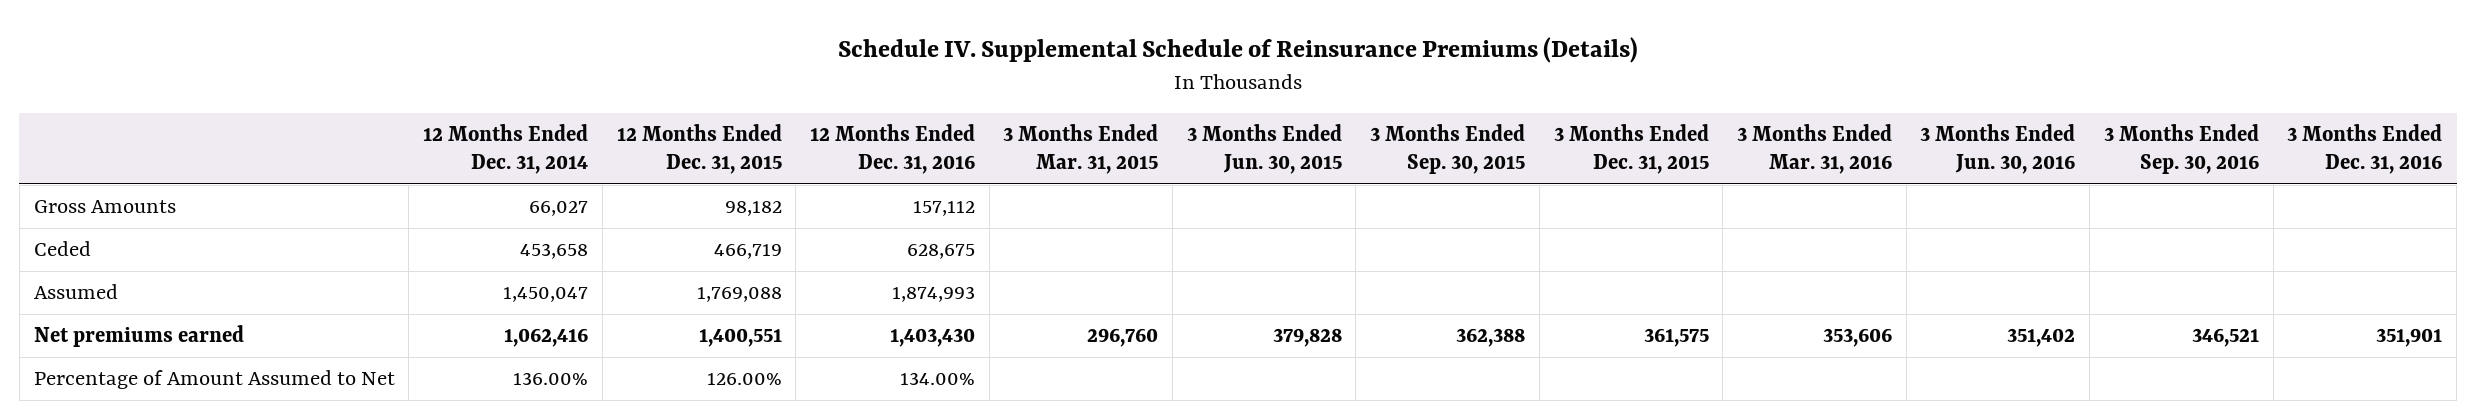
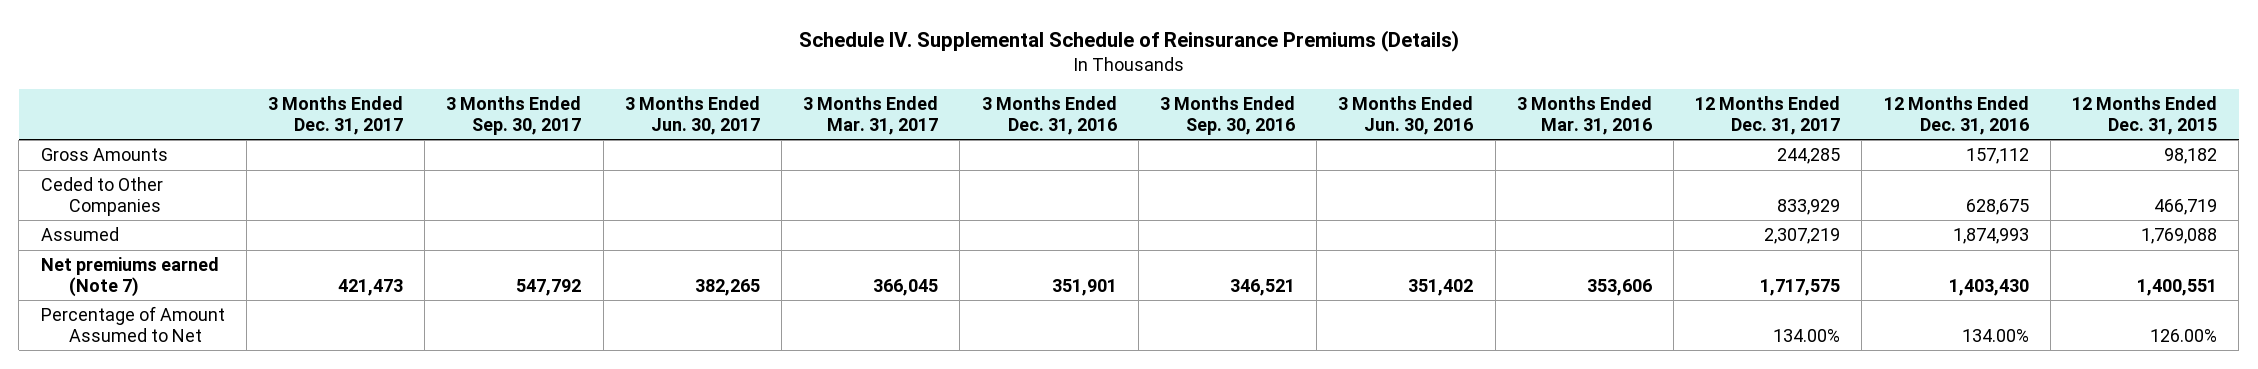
[423,124,589,175] 12 Months Ended Dec. 31, 2014 -> none
[1003,124,1159,175] 3 Months Ended Mar. 31, 2015 -> none
[1186,124,1342,175] 3 Months Ended Jun. 30, 2015 -> none
[1370,124,1526,175] 3 Months Ended Sep. 30, 2015 -> none
[1553,124,1709,175] 3 Months Ended Dec. 31, 2015 -> none
none -> [268,96,404,136] 3 Months Ended Dec. 31, 2017
none -> [446,96,582,136] 3 Months Ended Sep. 30, 2017
none -> [624,96,760,136] 3 Months Ended Jun. 30, 2017
none -> [803,96,939,136] 3 Months Ended Mar. 31, 2017
none -> [1695,96,1841,136] 12 Months Ended Dec. 31, 2017
[33,241,91,257] Ceded -> [40,177,163,216] Ceded to Other Companies
[33,325,244,348] Net premiums earned -> [40,257,219,297] Net premiums earned (Note 7)

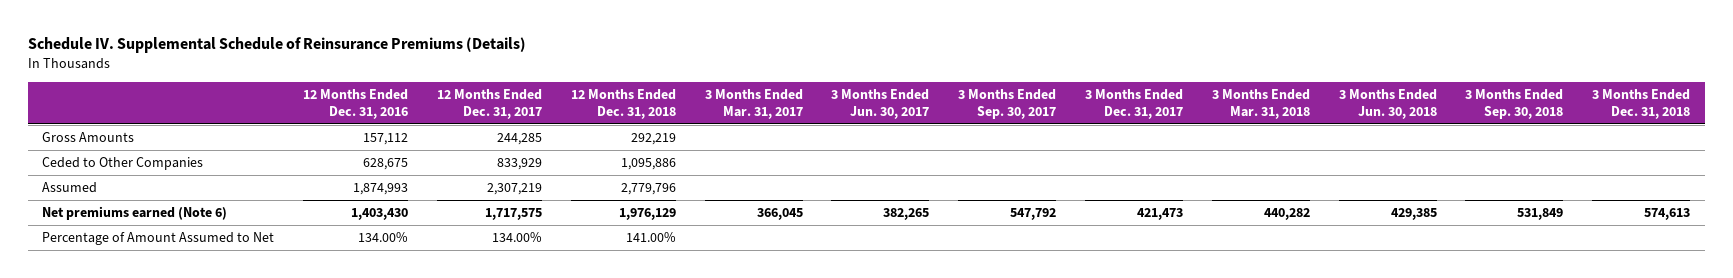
[981,96,1117,136] 3 Months Ended Dec. 31, 2016 -> none
[1159,96,1295,136] 3 Months Ended Sep. 30, 2016 -> none
[1338,96,1474,136] 3 Months Ended Jun. 30, 2016 -> none
[1516,96,1652,136] 3 Months Ended Mar. 31, 2016 -> none
[2071,96,2217,136] 12 Months Ended Dec. 31, 2015 -> none
none -> [570,88,676,119] 12 Months Ended Dec. 31, 2018
none -> [1211,88,1310,119] 3 Months Ended Mar. 31, 2018
none -> [1338,88,1437,119] 3 Months Ended Jun. 30, 2018
none -> [1465,88,1564,119] 3 Months Ended Sep. 30, 2018
none -> [1592,88,1691,119] 3 Months Ended Dec. 31, 2018
[40,257,219,297] Net premiums earned (Note 7) -> [42,205,228,220] Net premiums earned (Note 6)

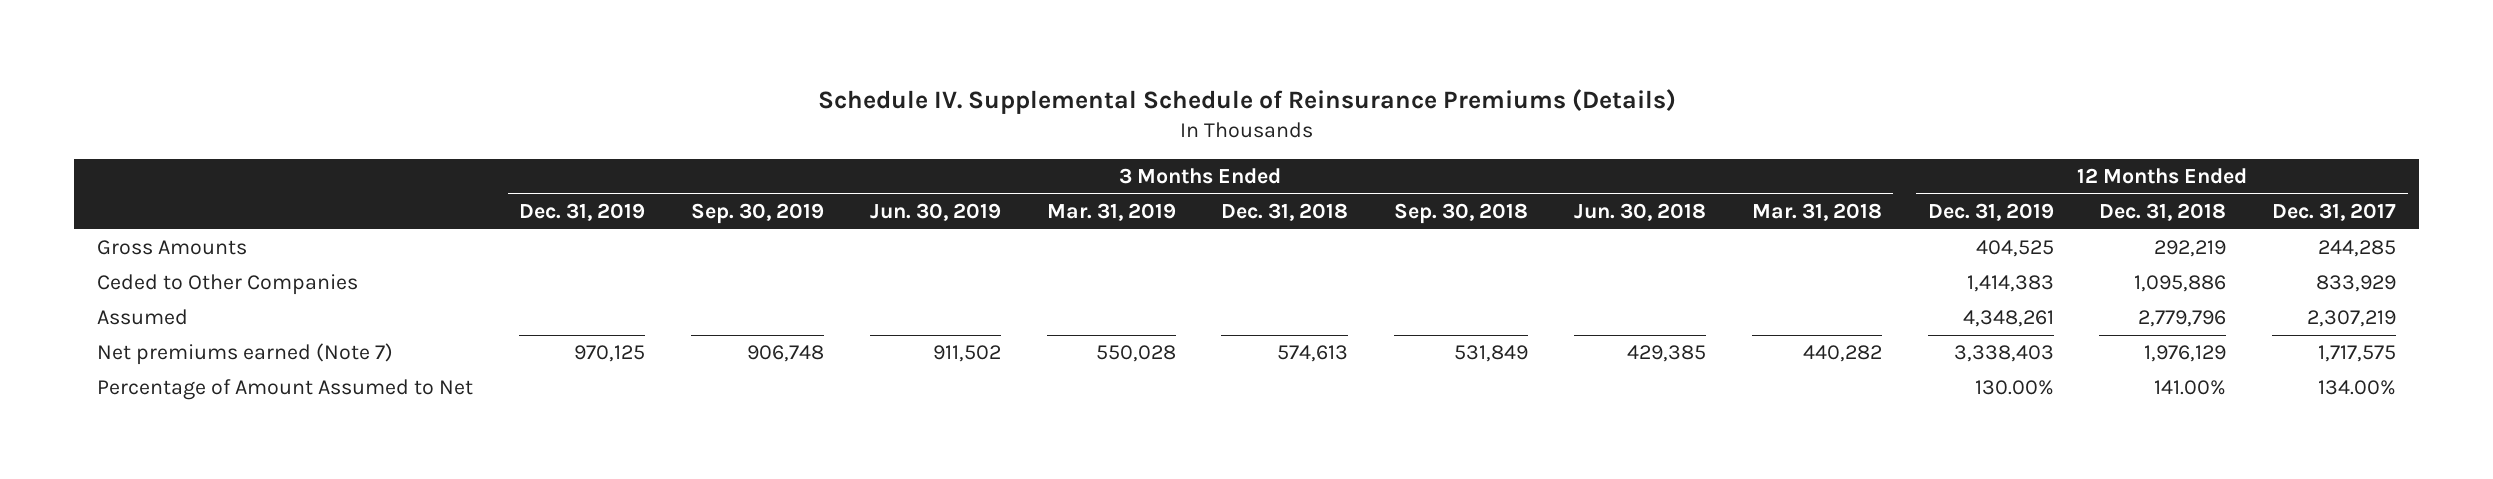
[303,88,409,119] 12 Months Ended Dec. 31, 2016 -> none
[704,88,803,119] 3 Months Ended Mar. 31, 2017 -> none
[831,88,930,119] 3 Months Ended Jun. 30, 2017 -> none
[958,88,1057,119] 3 Months Ended Sep. 30, 2017 -> none
[1085,88,1184,119] 3 Months Ended Dec. 31, 2017 -> none
none -> [519,203,646,222] Dec. 31, 2019
none -> [690,203,824,225] Sep. 30, 2019
none -> [869,203,1001,222] Jun. 30, 2019
none -> [1046,203,1176,222] Mar. 31, 2019
none -> [1927,203,2054,222] Dec. 31, 2019
[42,205,228,220] Net premiums earned (Note 6) -> [97,343,394,366] Net premiums earned (Note 7)

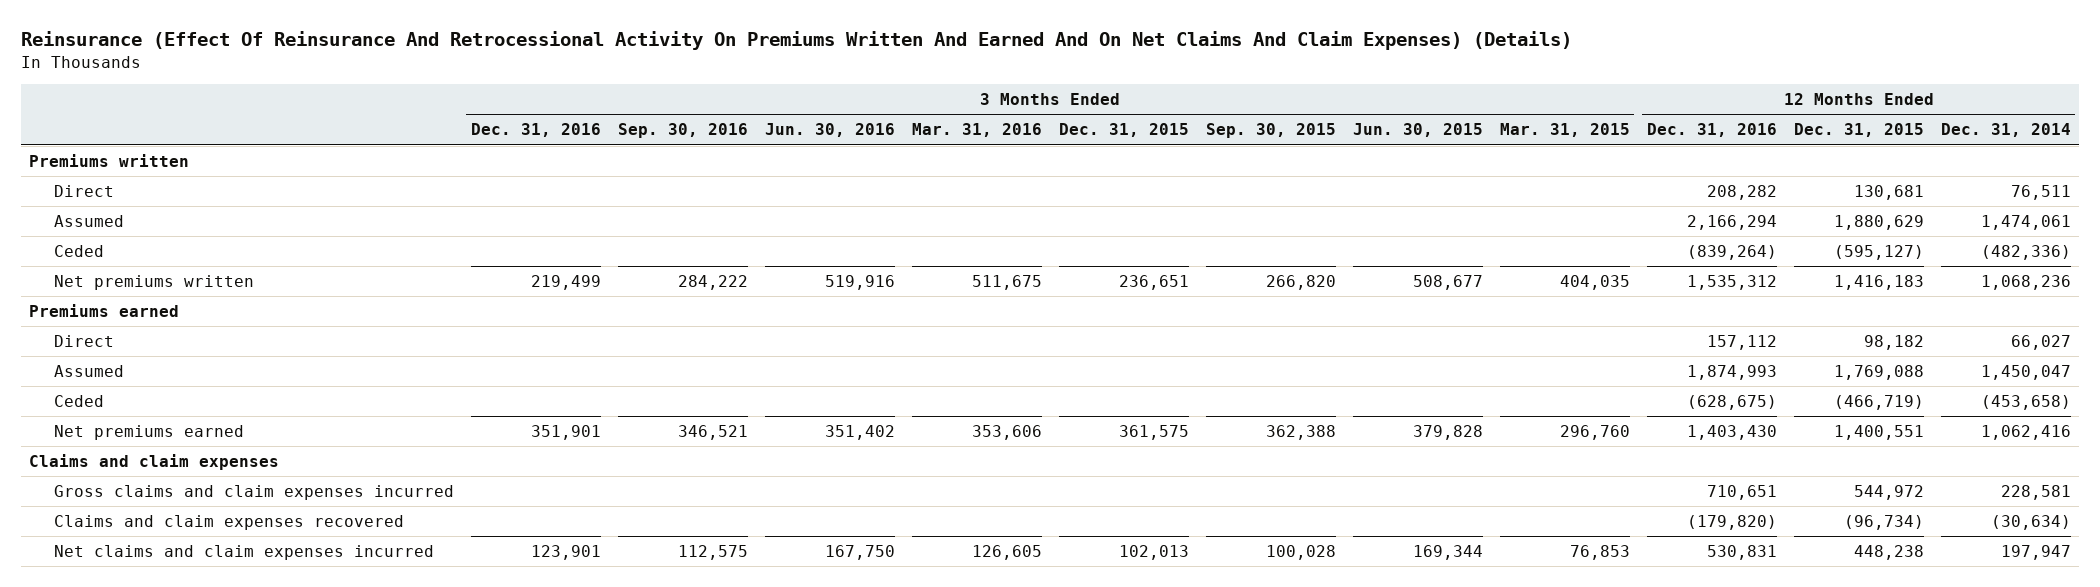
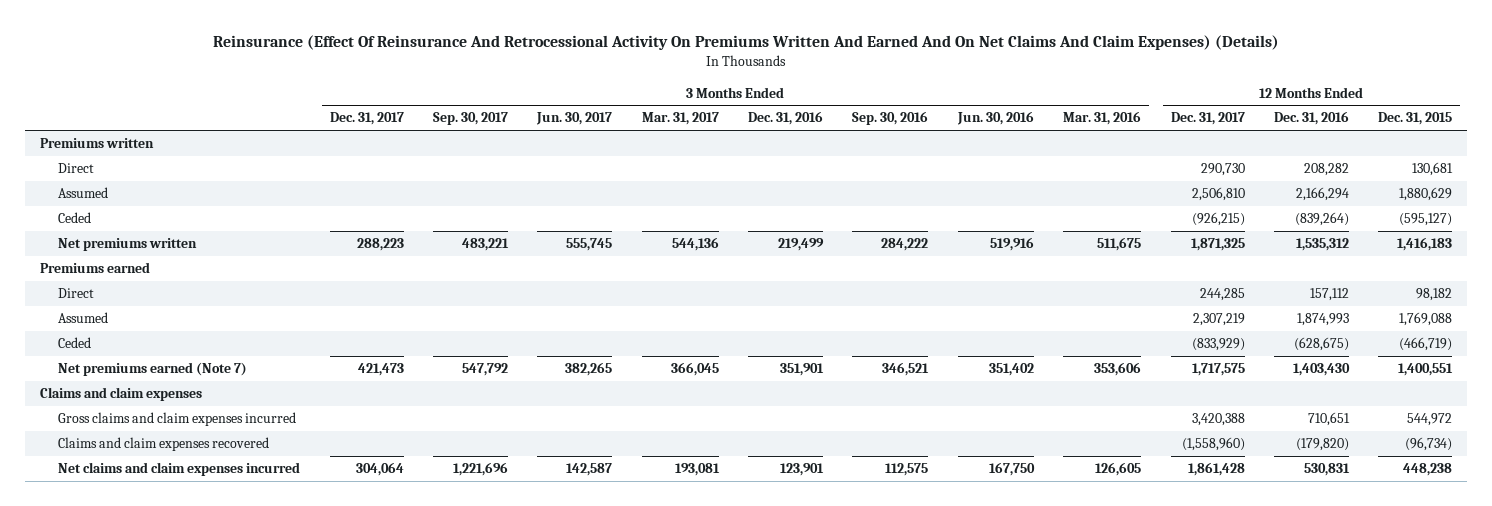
[1058,123,1189,138] Dec. 31, 2015 -> none
[1205,123,1336,139] Sep. 30, 2015 -> none
[1352,123,1483,138] Jun. 30, 2015 -> none
[1499,123,1630,138] Mar. 31, 2015 -> none
[1940,123,2071,138] Dec. 31, 2014 -> none
none -> [329,112,404,126] Dec. 31, 2017
none -> [432,112,508,126] Sep. 30, 2017
none -> [536,112,613,126] Jun. 30, 2017
none -> [641,112,719,126] Mar. 31, 2017
none -> [1170,112,1245,126] Dec. 31, 2017
[53,425,244,441] Net premiums earned -> [58,362,248,377] Net premiums earned (Note 7)

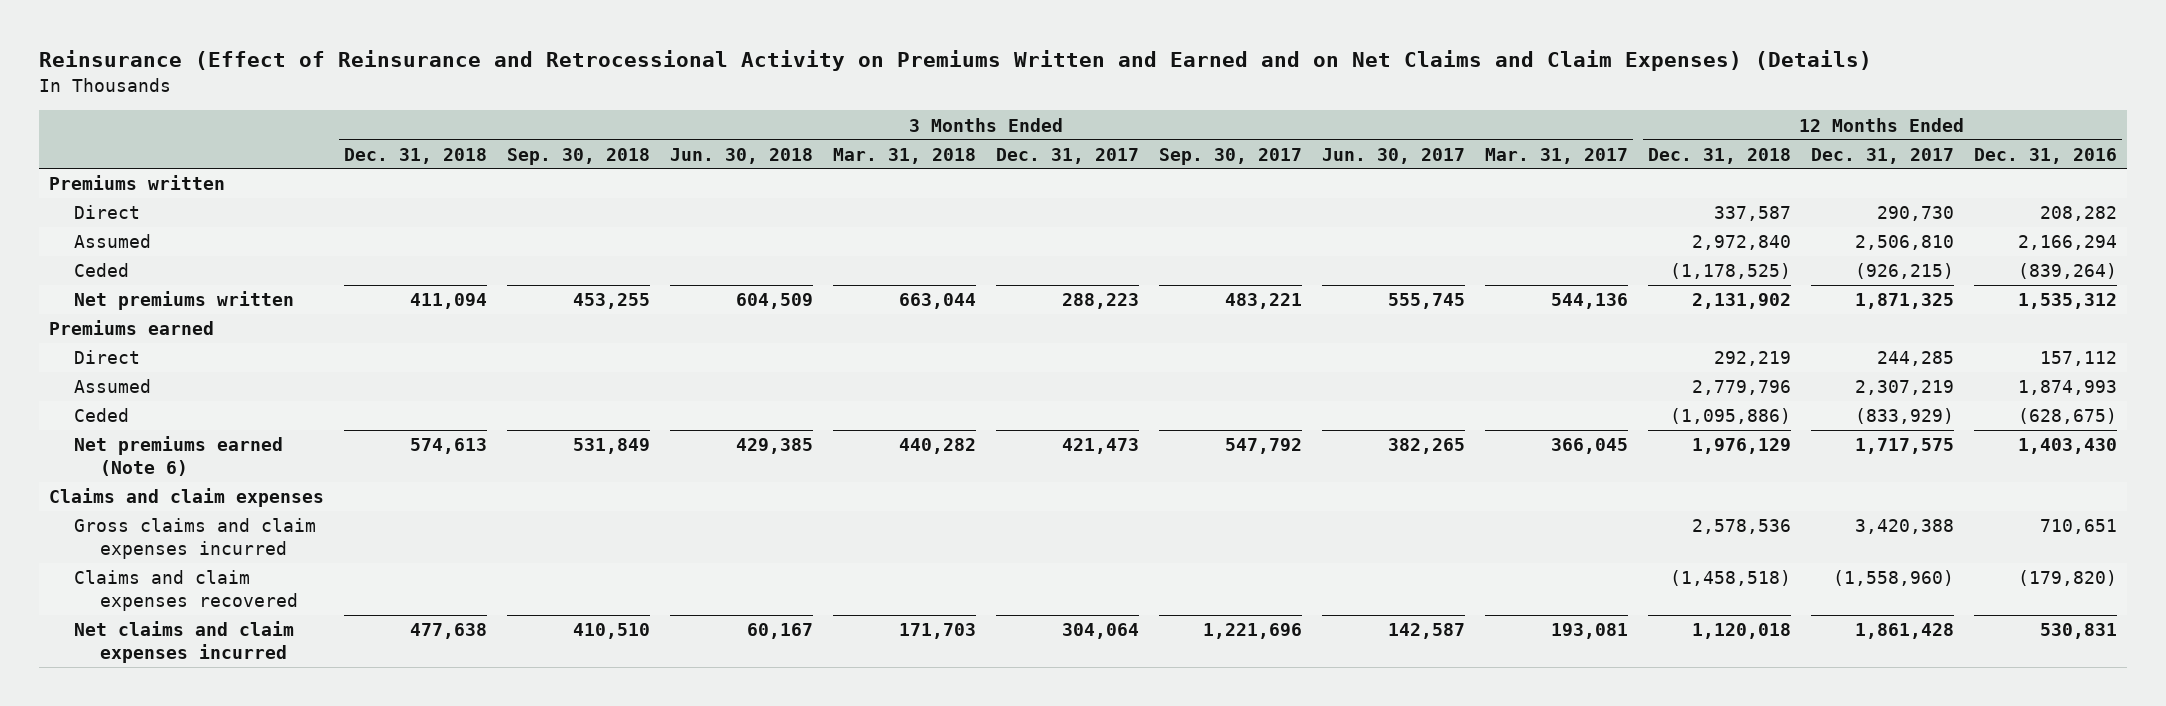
[213,35,1280,51] Reinsurance (Effect Of Reinsurance And Retrocessional Activity On Premiums Written And Earned And On Net Claims And Claim Expenses) (Details) -> [39,50,1873,72] Reinsurance (Effect of Reinsurance and Retrocessional Activity on Premiums Written and Earned and on Net Claims and Claim Expenses) (Details)
[748,111,824,126] Dec. 31, 2016 -> none
[852,111,929,126] Sep. 30, 2016 -> none
[956,111,1034,126] Jun. 30, 2016 -> none
[1063,111,1142,126] Mar. 31, 2016 -> none
[1378,112,1453,126] Dec. 31, 2015 -> none
none -> [344,147,488,164] Dec. 31, 2018
none -> [507,147,651,165] Sep. 30, 2018
none -> [670,147,814,164] Jun. 30, 2018
none -> [832,147,976,164] Mar. 31, 2018
none -> [1647,147,1791,164] Dec. 31, 2018
[58,362,248,377] Net premiums earned (Note 7) -> [74,436,284,477] Net premiums earned (Note 6)

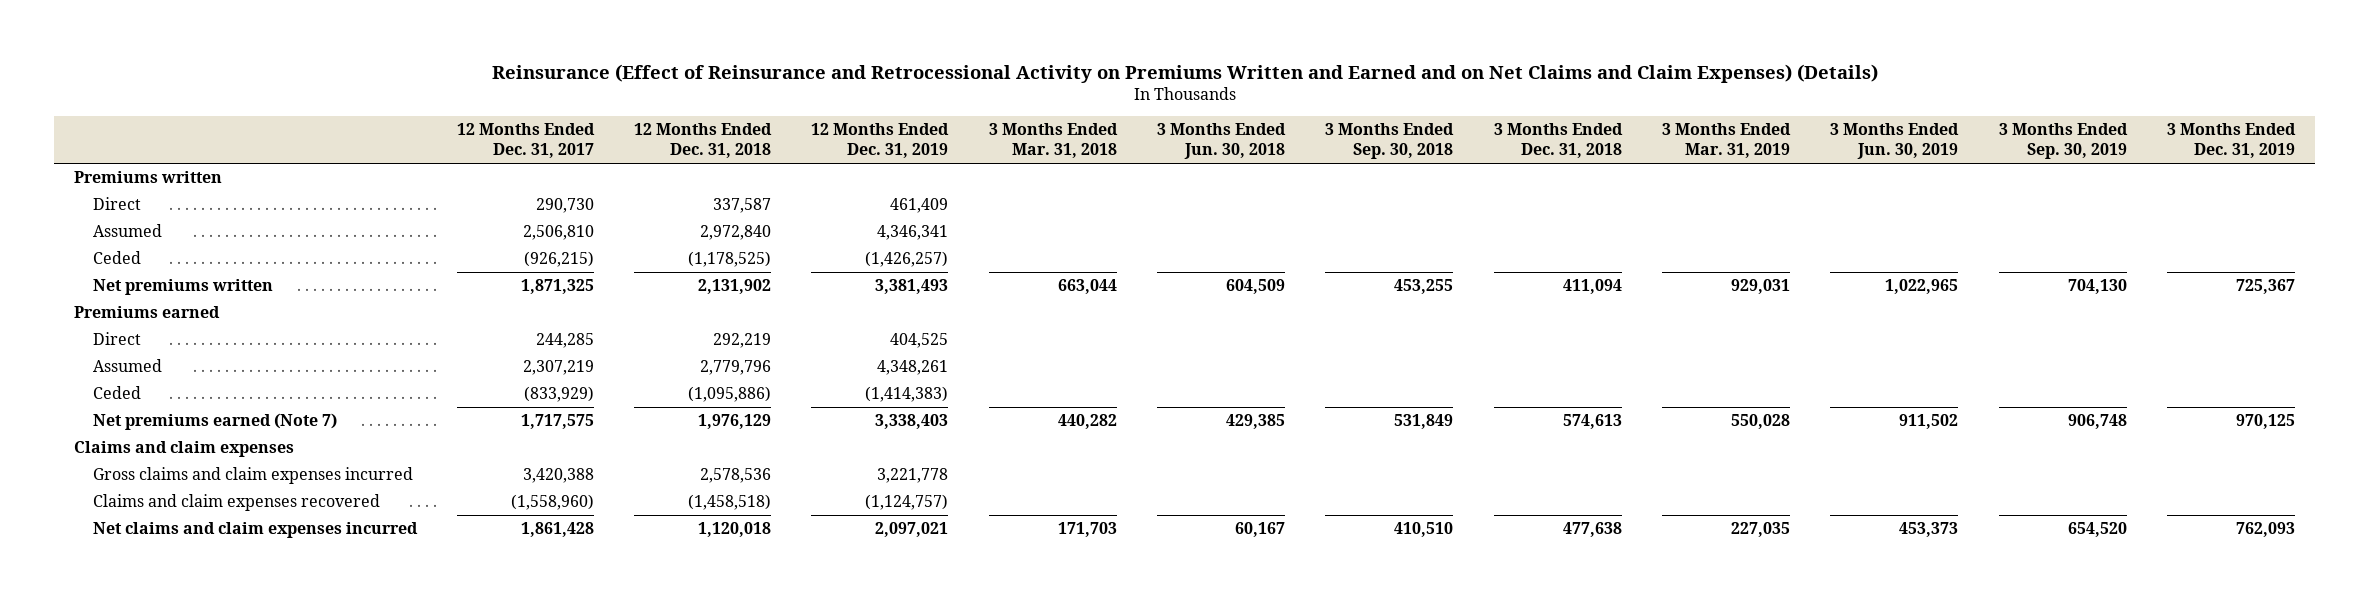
[995,147,1139,164] Dec. 31, 2017 -> none
[1158,147,1302,165] Sep. 30, 2017 -> none
[1321,147,1465,164] Jun. 30, 2017 -> none
[1484,147,1628,164] Mar. 31, 2017 -> none
[1973,147,2117,164] Dec. 31, 2016 -> none
none -> [811,123,950,159] 12 Months Ended Dec. 31, 2019
none -> [1662,123,1792,159] 3 Months Ended Mar. 31, 2019
none -> [1830,123,1960,160] 3 Months Ended Jun. 30, 2019
none -> [1998,123,2128,160] 3 Months Ended Sep. 30, 2019
none -> [2166,123,2296,159] 3 Months Ended Dec. 31, 2019
[74,436,284,477] Net premiums earned (Note 6) -> [92,413,337,431] Net premiums earned (Note 7)

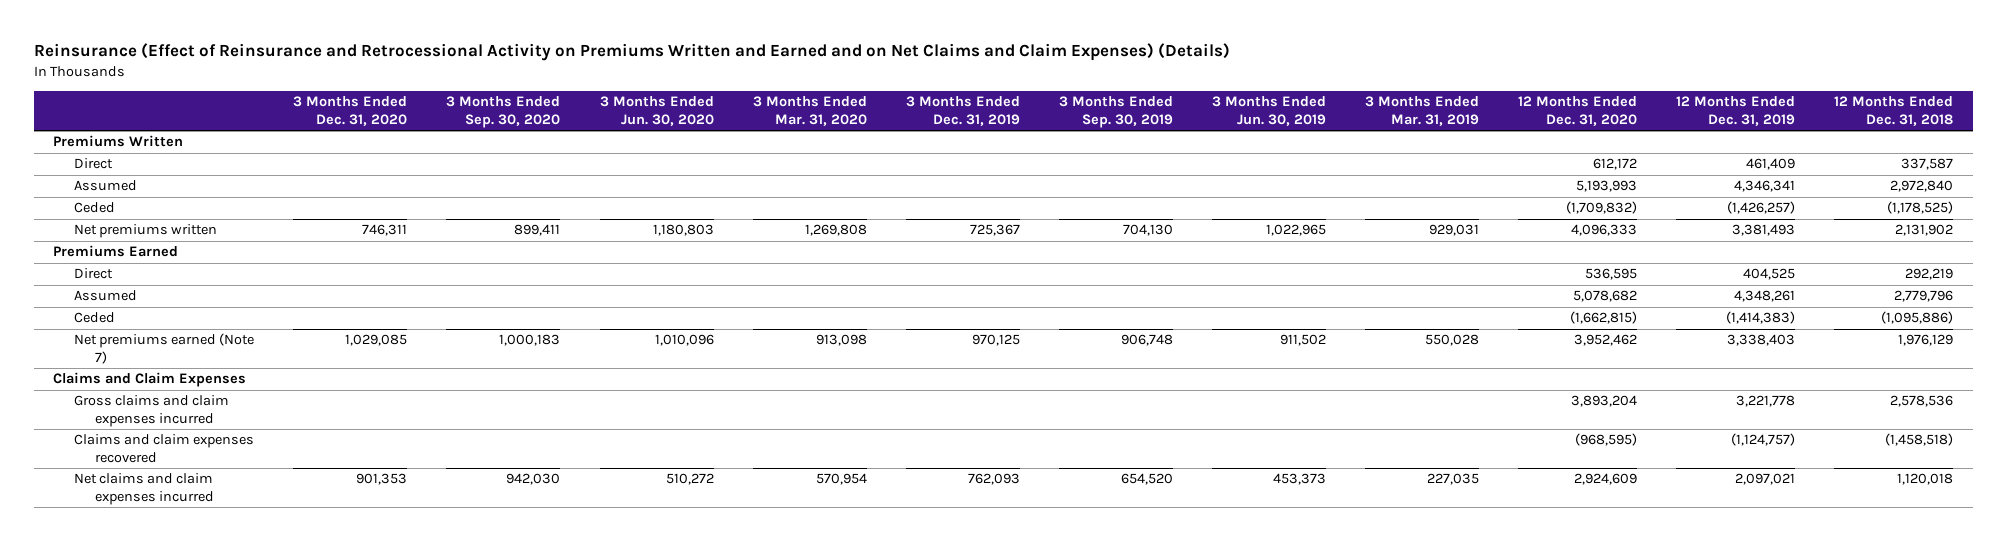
[456,123,595,159] 12 Months Ended Dec. 31, 2017 -> none
[988,123,1118,159] 3 Months Ended Mar. 31, 2018 -> none
[1157,123,1287,160] 3 Months Ended Jun. 30, 2018 -> none
[1325,123,1455,160] 3 Months Ended Sep. 30, 2018 -> none
[1493,123,1623,159] 3 Months Ended Dec. 31, 2018 -> none
none -> [293,96,408,126] 3 Months Ended Dec. 31, 2020
none -> [446,96,561,128] 3 Months Ended Sep. 30, 2020
none -> [599,96,714,126] 3 Months Ended Jun. 30, 2020
none -> [752,96,867,126] 3 Months Ended Mar. 31, 2020
none -> [1518,96,1638,126] 12 Months Ended Dec. 31, 2020
[74,171,223,184] Premiums written -> [53,135,184,148] Premiums Written
[74,306,221,319] Premiums earned -> [53,245,179,258] Premiums Earned
[74,441,295,458] Claims and claim expenses -> [53,372,247,388] Claims and Claim Expenses

